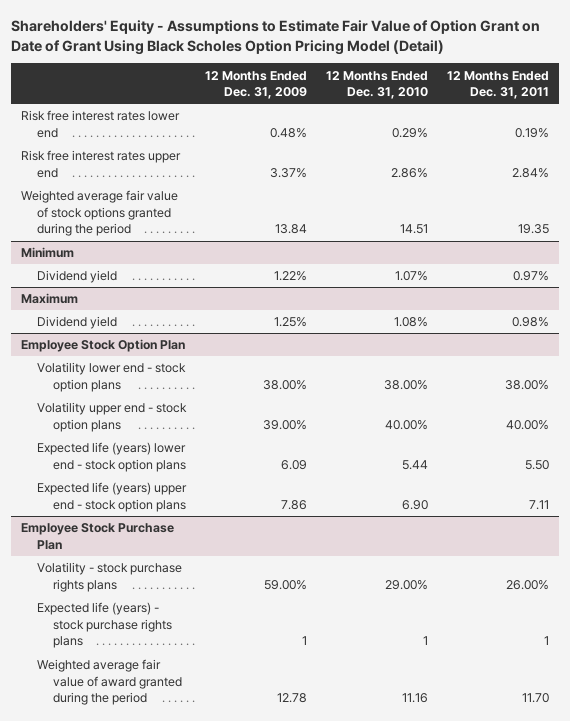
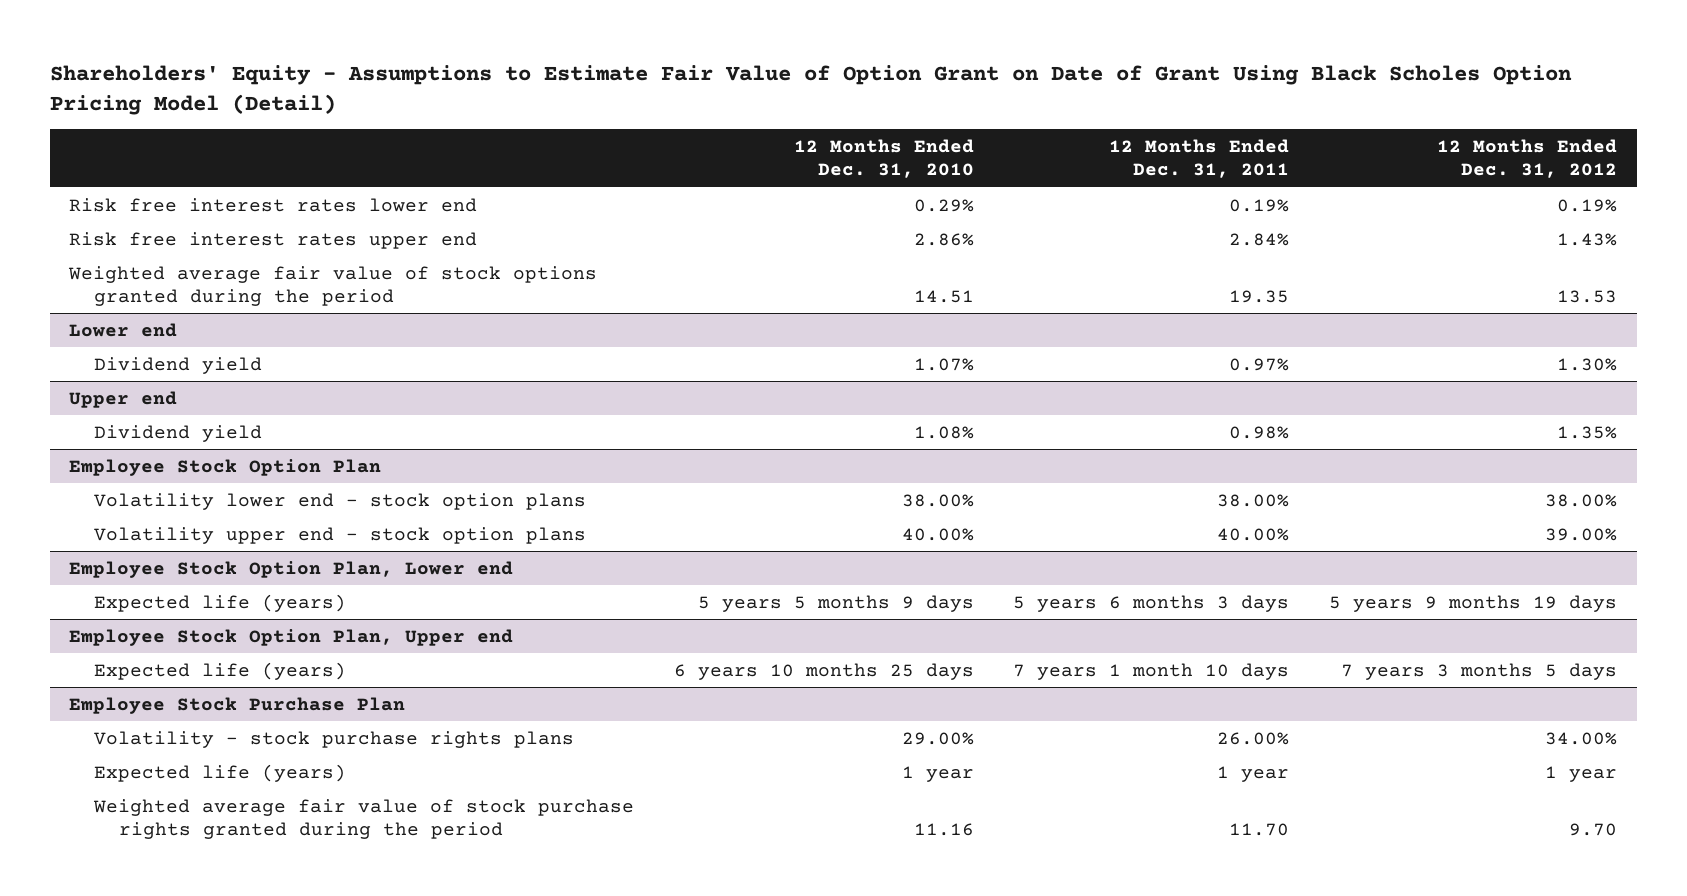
[204,70,307,100] 12 Months Ended Dec. 31, 2009 -> none
none -> [1437,139,1618,179] 12 Months Ended Dec. 31, 2012
[20,247,74,259] Minimum -> none
none -> [69,322,178,337] Lower end
[20,293,78,305] Maximum -> none
none -> [69,390,178,408] Upper end
[36,442,186,472] Expected life (years) lower end - stock option plans -> none
[36,482,187,512] Expected life (years) upper end - stock option plans -> none
none -> [69,560,514,578] Employee Stock Option Plan, Lower end
none -> [94,593,347,612] Expected life (years)
none -> [69,628,514,646] Employee Stock Option Plan, Upper end
none -> [94,661,347,680] Expected life (years)
[36,602,172,649] Expected life (years) - stock purchase rights plans -> none
none -> [94,763,347,782] Expected life (years)
[36,659,182,706] Weighted average fair value of award granted during the period -> [93,798,635,839] Weighted average fair value of stock purchase rights granted during the period

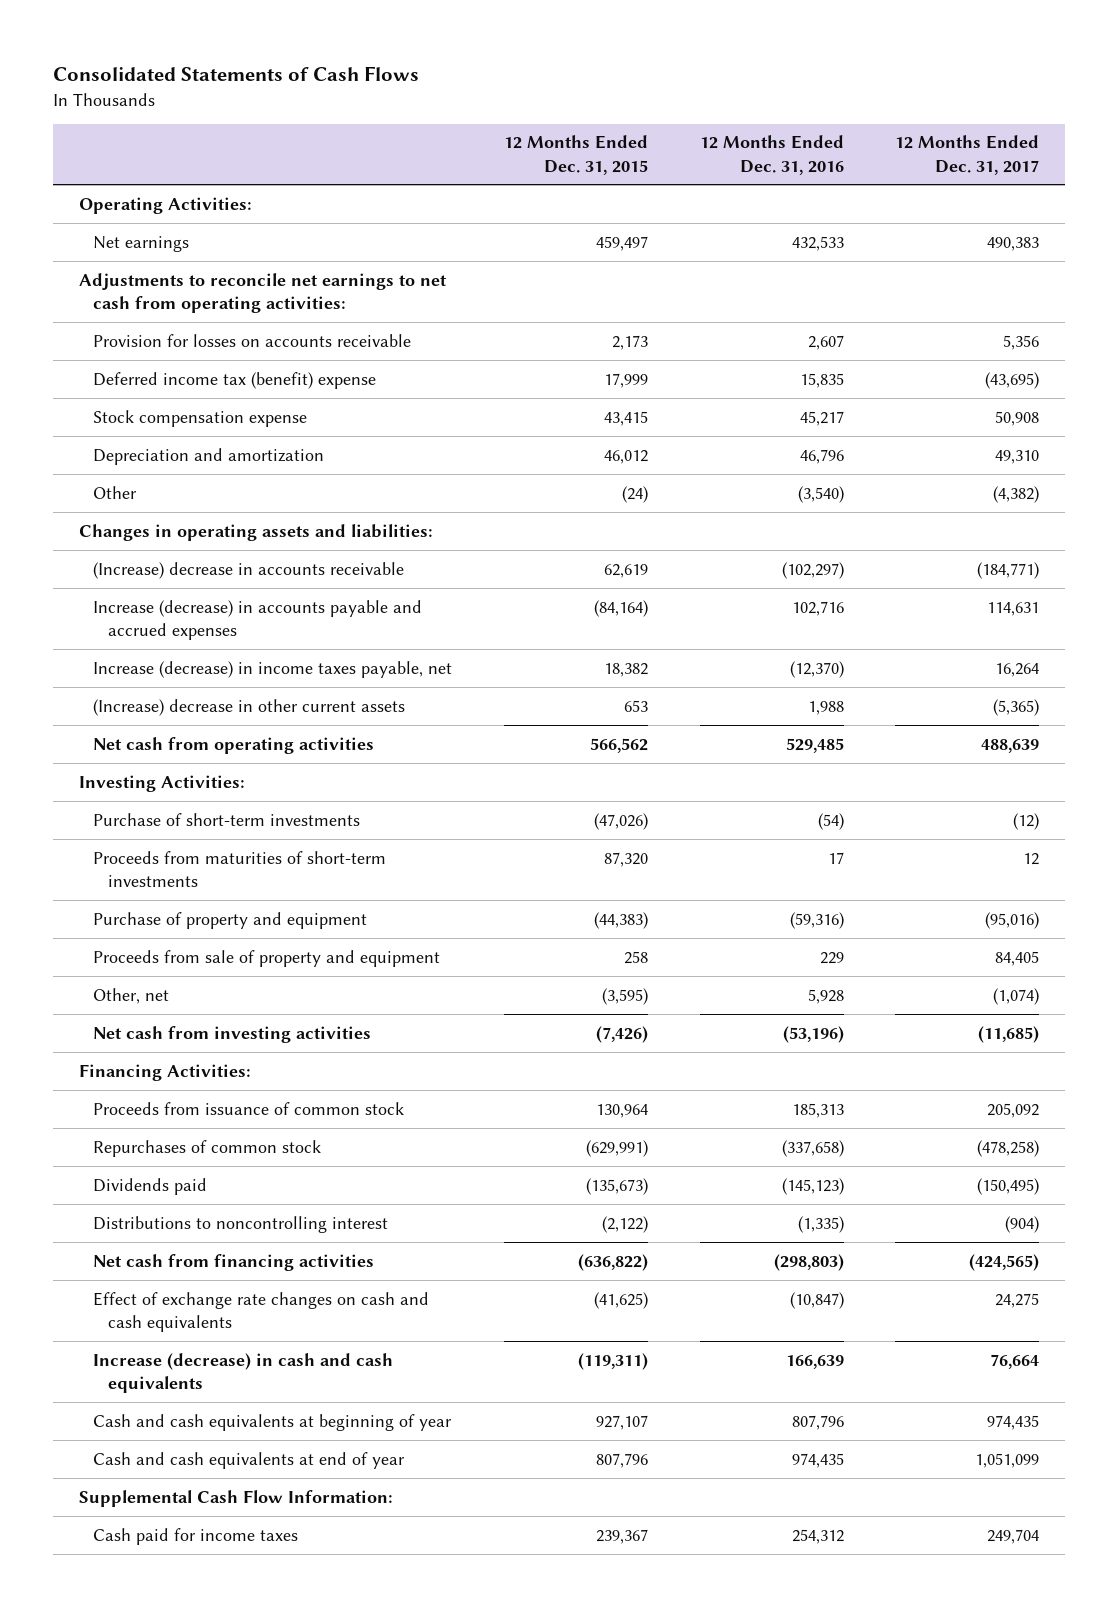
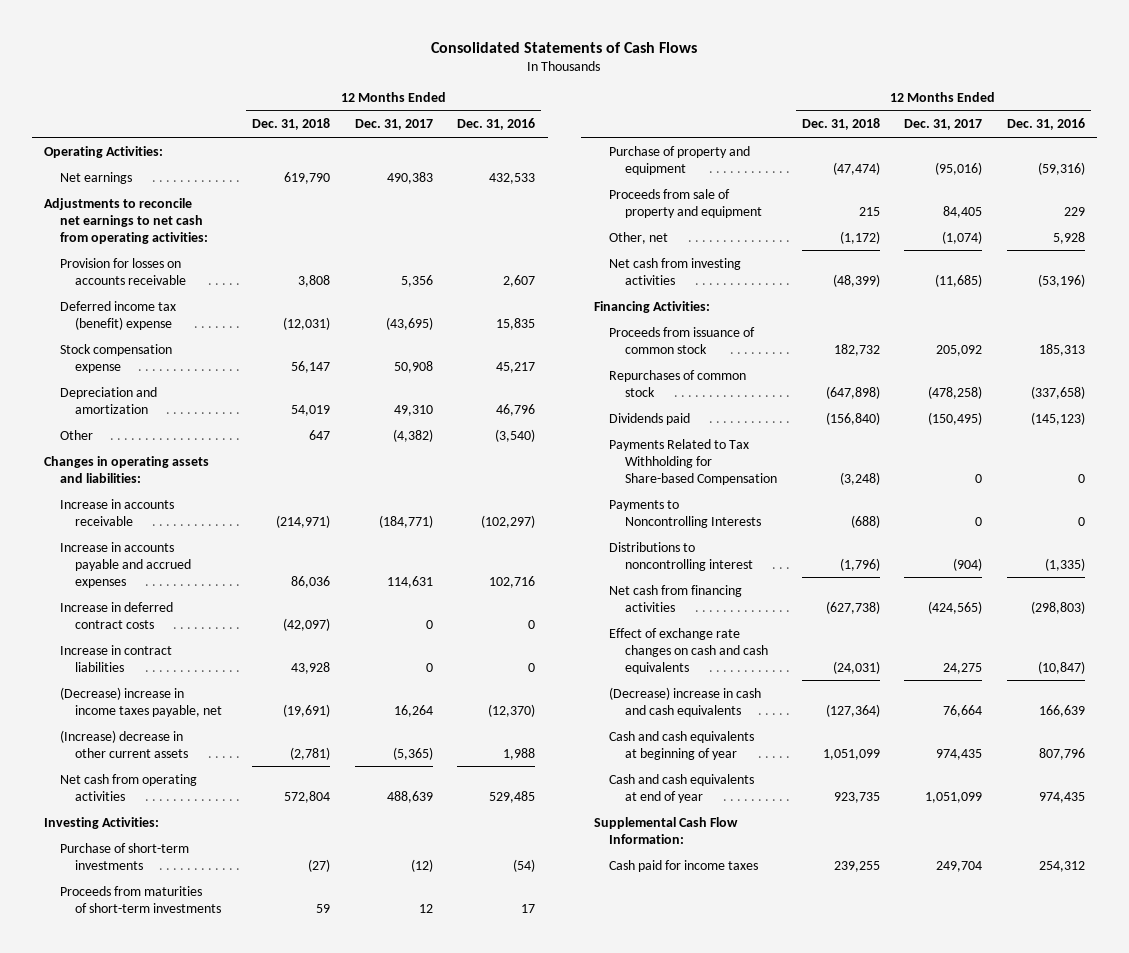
[504,135,649,175] 12 Months Ended Dec. 31, 2015 -> none
none -> [251,118,330,131] Dec. 31, 2018
[93,561,405,579] (Increase) decrease in accounts receivable -> [59,498,174,526] Increase in accounts receivable
[93,599,423,640] Increase (decrease) in accounts payable and accrued expenses -> [59,541,192,588] Increase in accounts payable and accrued expenses
none -> [59,601,173,629] Increase in deferred contract costs
none -> [59,644,172,672] Increase in contract liabilities
[93,660,453,678] Increase (decrease) in income taxes payable, net -> [59,686,223,717] (Decrease) increase in income taxes payable, net
none -> [609,438,778,485] Payments Related to Tax Withholding for Share-based Compensation
none -> [609,499,762,528] Payments to Noncontrolling Interests
[93,1352,394,1393] Increase (decrease) in cash and cash equivalents -> [609,686,762,717] (Decrease) increase in cash and cash equivalents

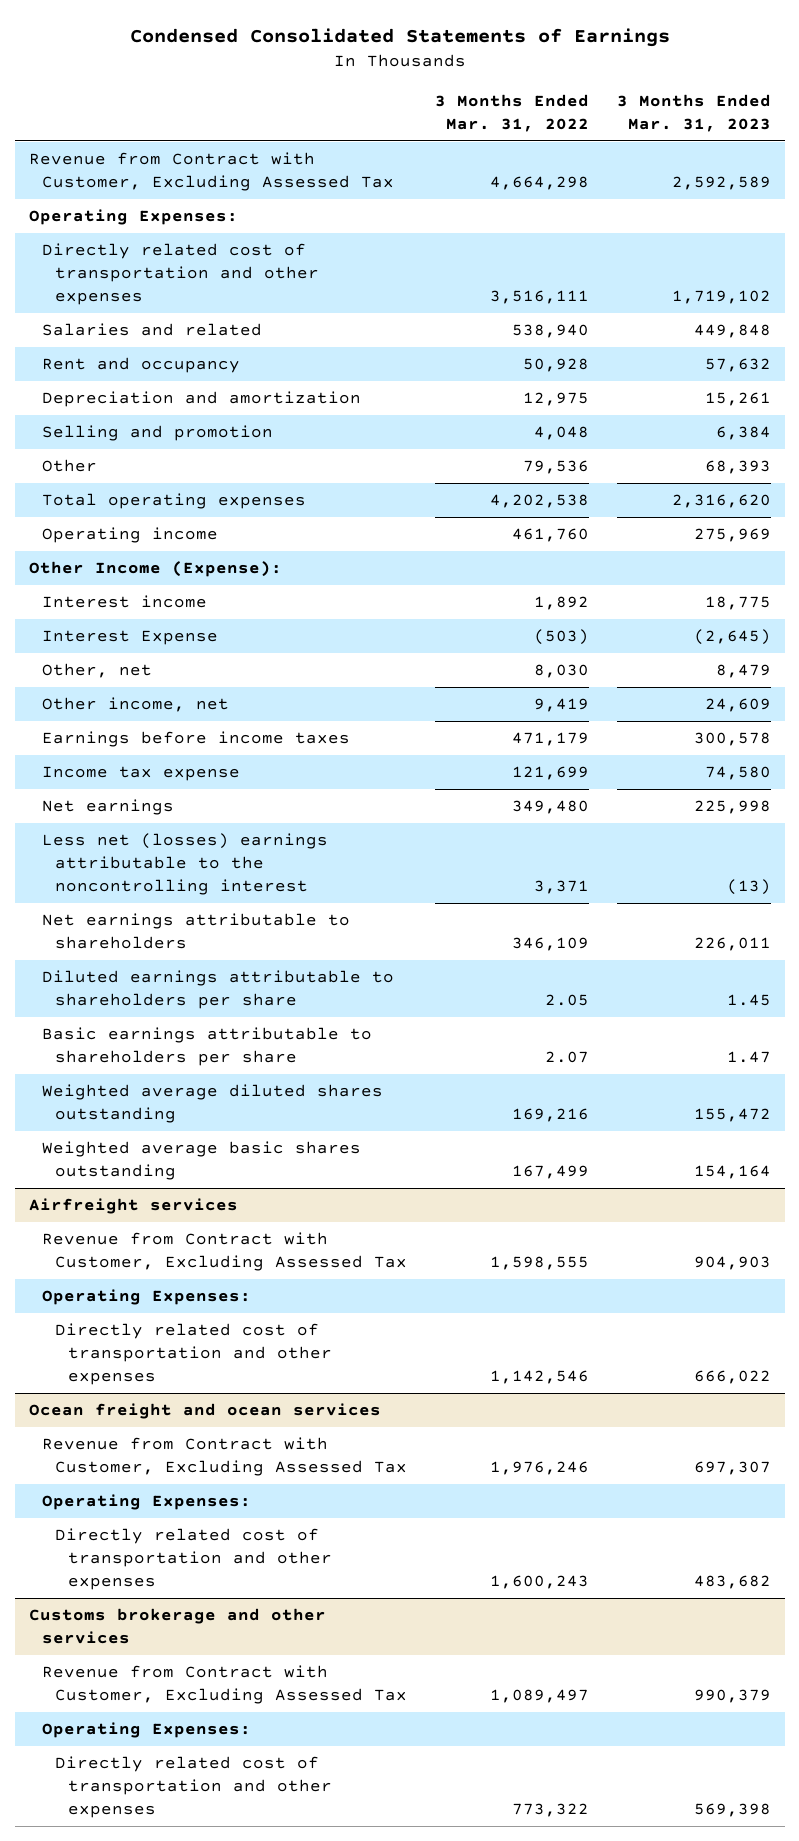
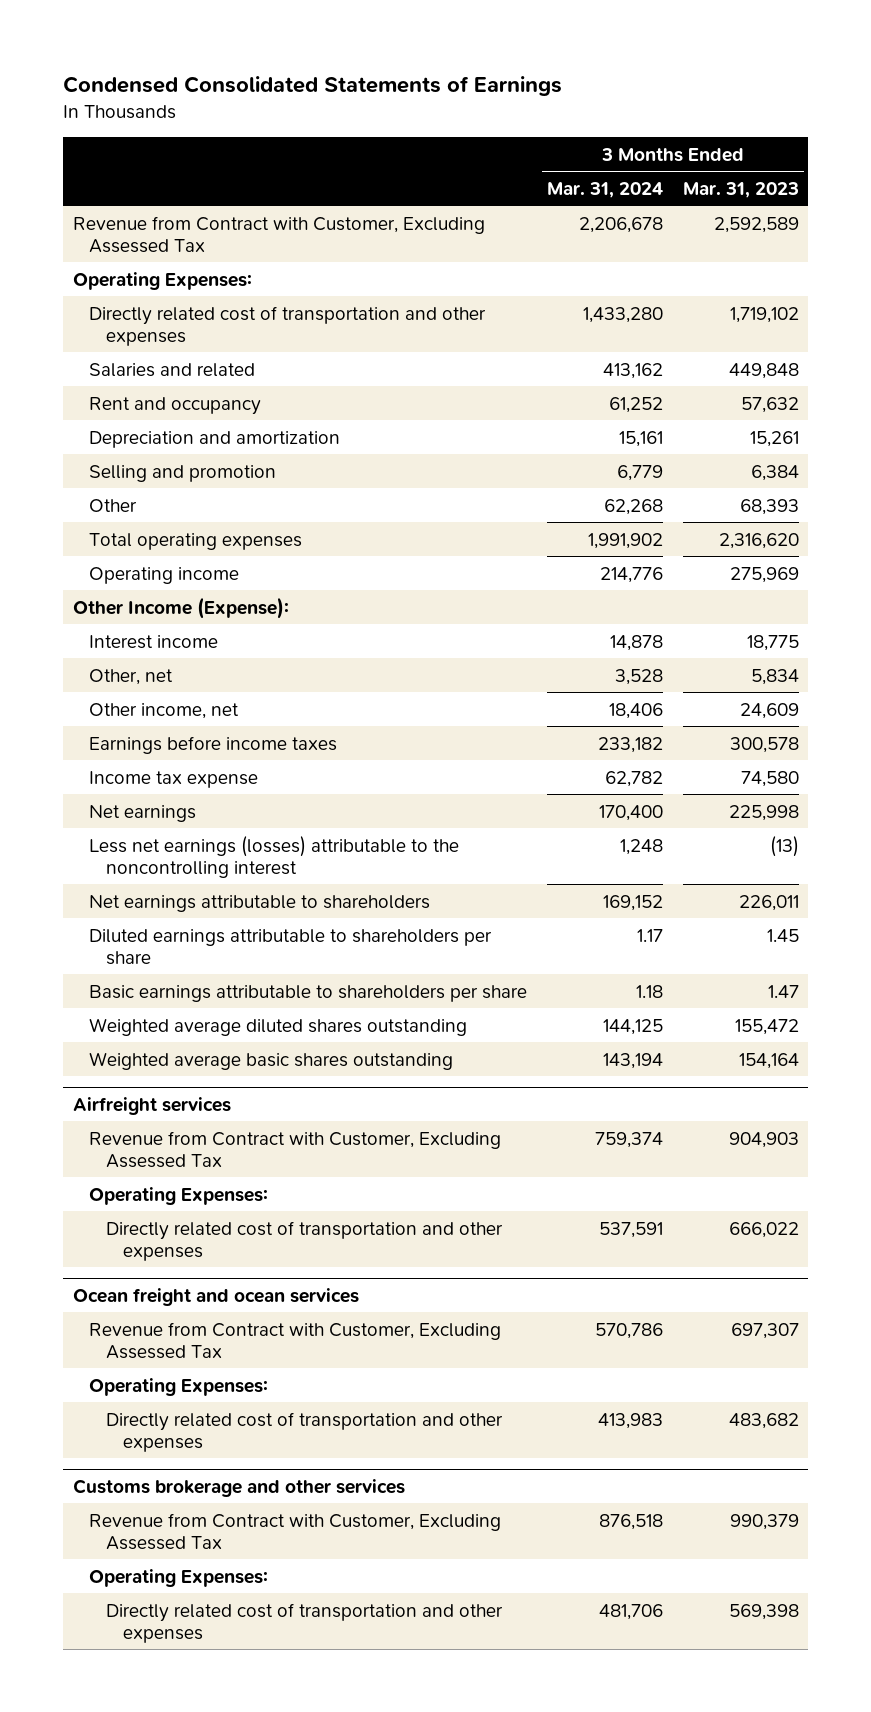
[434,94,589,132] 3 Months Ended Mar. 31, 2022 -> none
none -> [547,181,664,198] Mar. 31, 2024
[41,630,218,646] Interest Expense -> none
[715,664,771,679] 8,479 -> [750,668,799,685] 5,834
[41,833,328,895] Less net (losses) earnings attributable to the noncontrolling interest -> [89,835,460,878] Less net earnings (losses) attributable to the noncontrolling interest

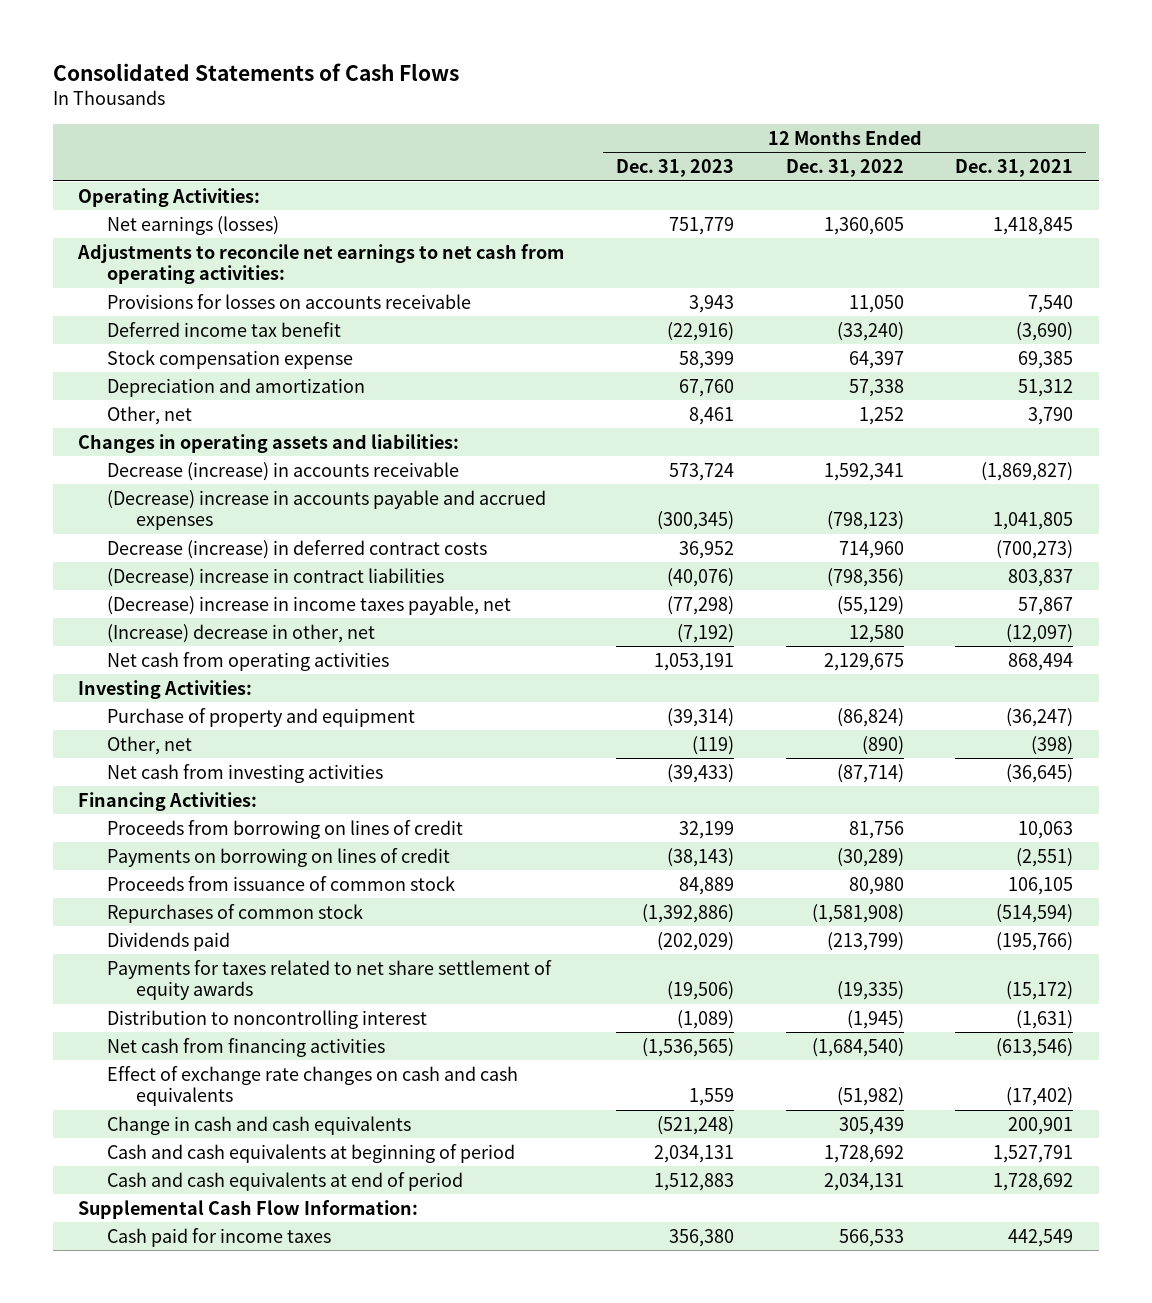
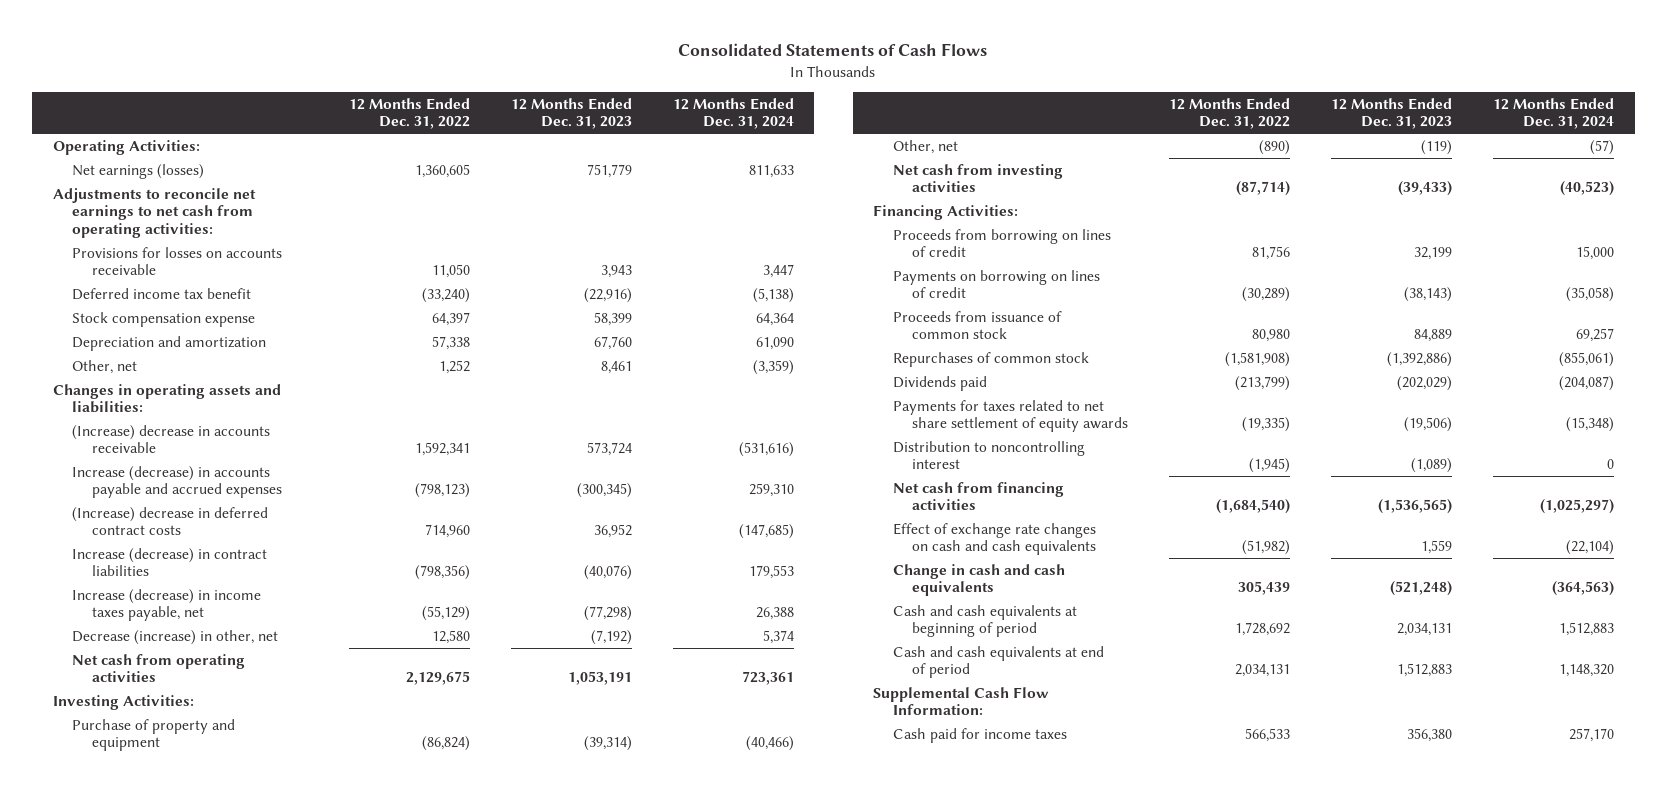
[955,158,1074,177] Dec. 31, 2021 -> none
none -> [672,97,794,130] 12 Months Ended Dec. 31, 2024
[107,461,460,481] Decrease (increase) in accounts receivable -> [72,424,271,454] (Increase) decrease in accounts receivable
[107,489,547,530] (Decrease) increase in accounts payable and accrued expenses -> [72,465,282,499] Increase (decrease) in accounts payable and accrued expenses
[107,539,488,559] Decrease (increase) in deferred contract costs -> [72,506,269,536] (Increase) decrease in deferred contract costs
[107,567,445,587] (Decrease) increase in contract liabilities -> [72,547,268,577] Increase (decrease) in contract liabilities
[107,595,512,615] (Decrease) increase in income taxes payable, net -> [72,588,262,622] Increase (decrease) in income taxes payable, net
[107,623,376,643] (Increase) decrease in other, net -> [72,629,279,645] Decrease (increase) in other, net

